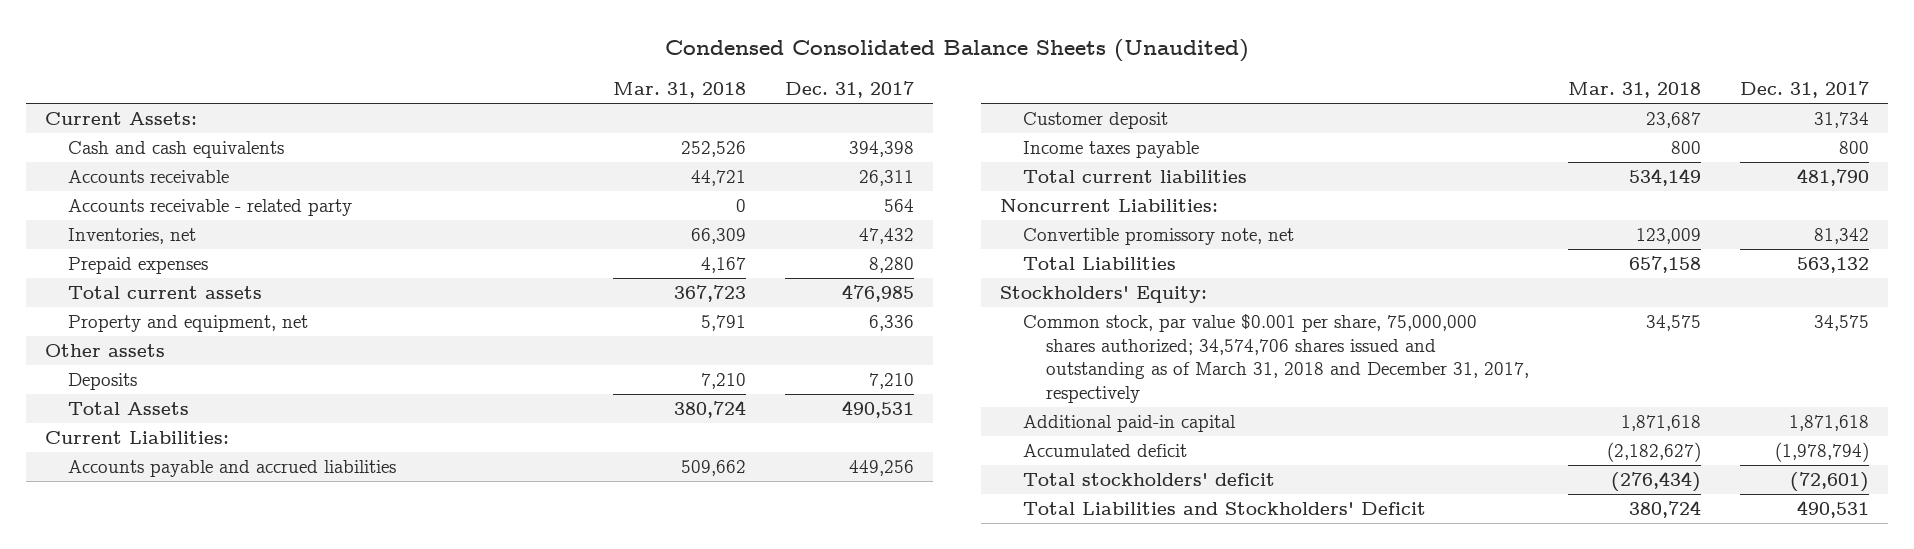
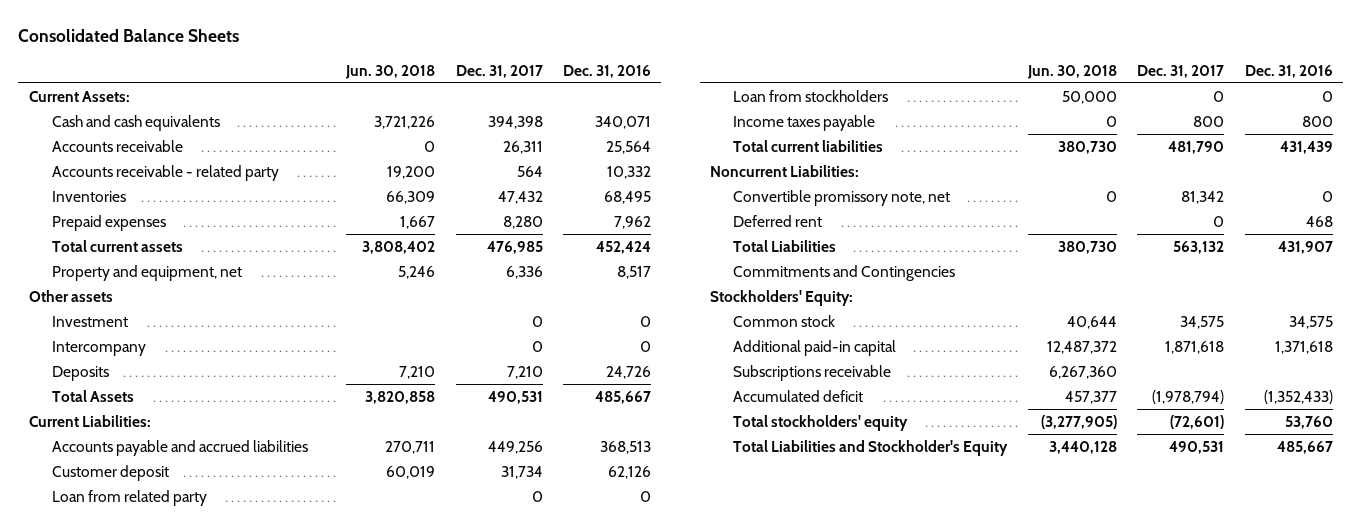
[665,39,1250,63] Condensed Consolidated Balance Sheets (Unaudited) -> [18,29,240,43] Consolidated Balance Sheets
[613,82,747,99] Mar. 31, 2018 -> none
none -> [345,64,436,79] Jun. 30, 2018
none -> [563,64,652,78] Dec. 31, 2016
[68,228,197,245] Inventories, net -> [51,191,126,203] Inventories
none -> [51,316,128,328] Investment
none -> [51,341,146,357] Intercompany
none -> [51,490,207,507] Loan from related party
none -> [733,90,889,103] Loan from stockholders
none -> [733,215,823,228] Deferred rent
none -> [733,265,956,282] Commitments and Contingencies
[1023,314,1530,404] Common stock, par value $0.001 per share, 75,000,000 shares authorized; 34,574,706 shares issued and outstanding as of March 31, 2018 and December 31, 2017, respectively -> [733,315,836,328] Common stock
none -> [733,365,892,382] Subscriptions receivable
[1023,473,1276,487] Total stockholders' deficit -> [733,415,909,432] Total stockholders' equity
[1023,502,1427,516] Total Liabilities and Stockholders' Deficit -> [733,440,1009,457] Total Liabilities and Stockholder's Equity

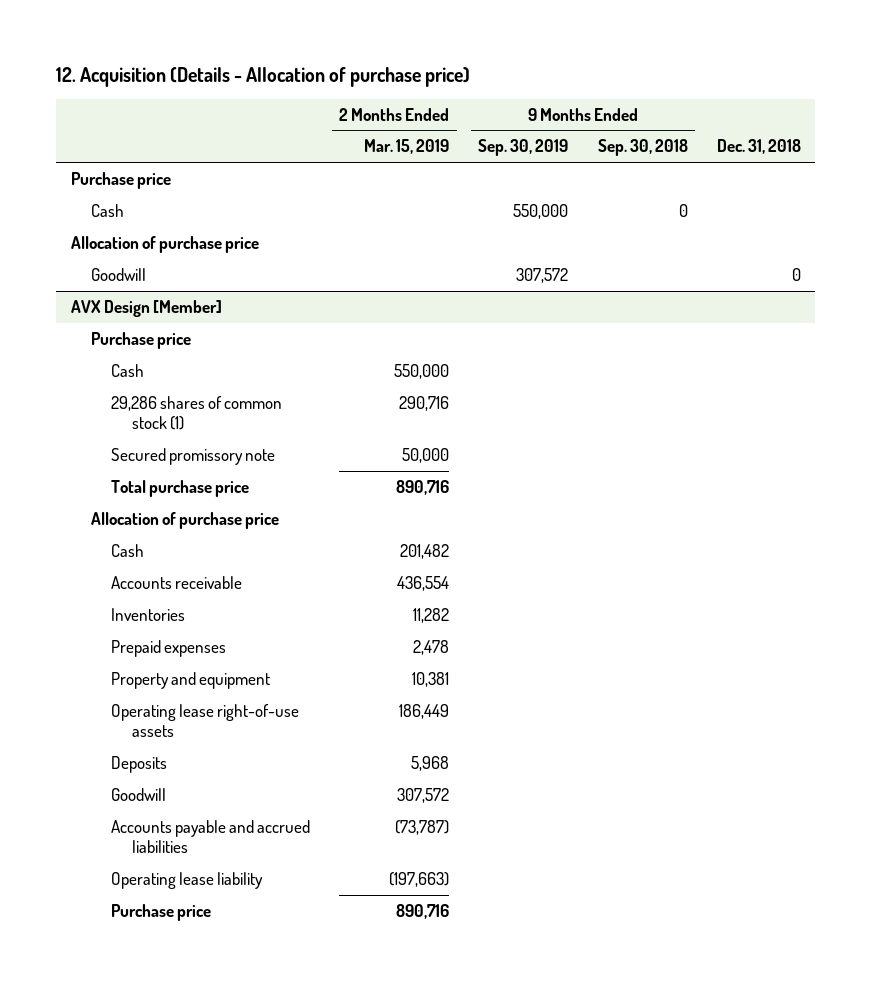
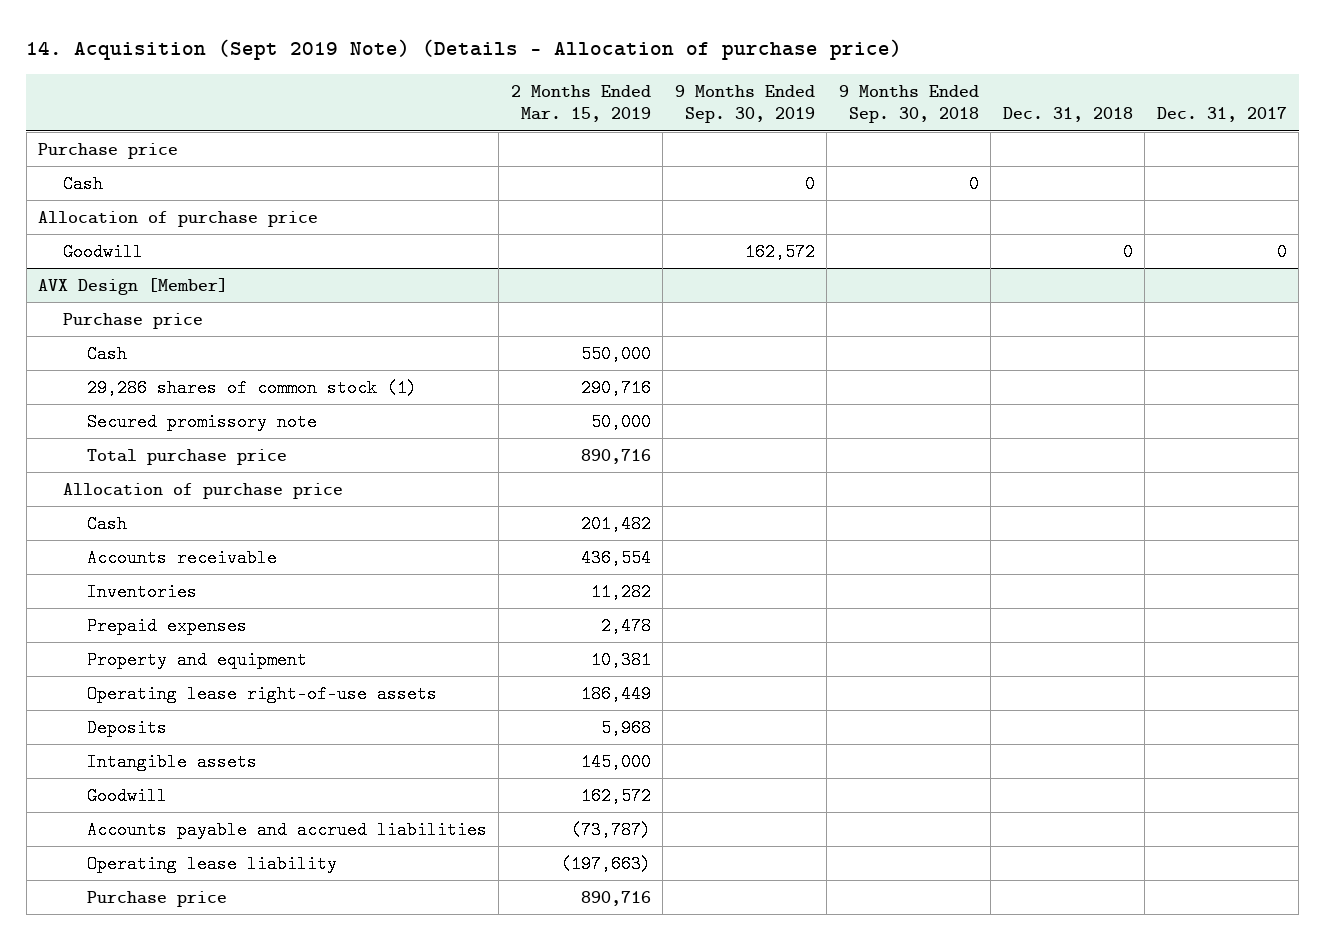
[56,67,471,88] 12. Acquisition (Details - Allocation of purchase price) -> [26,39,903,61] 14. Acquisition (Sept 2019 Note) (Details - Allocation of purchase price)
none -> [1156,107,1287,123] Dec. 31, 2017
[513,203,569,219] 550,000 -> [804,174,815,193] 0
[516,267,569,283] 307,572 -> [744,242,815,261] 162,572
none -> [86,752,257,771] Intangible assets
[397,787,450,803] 307,572 -> [580,786,651,805] 162,572

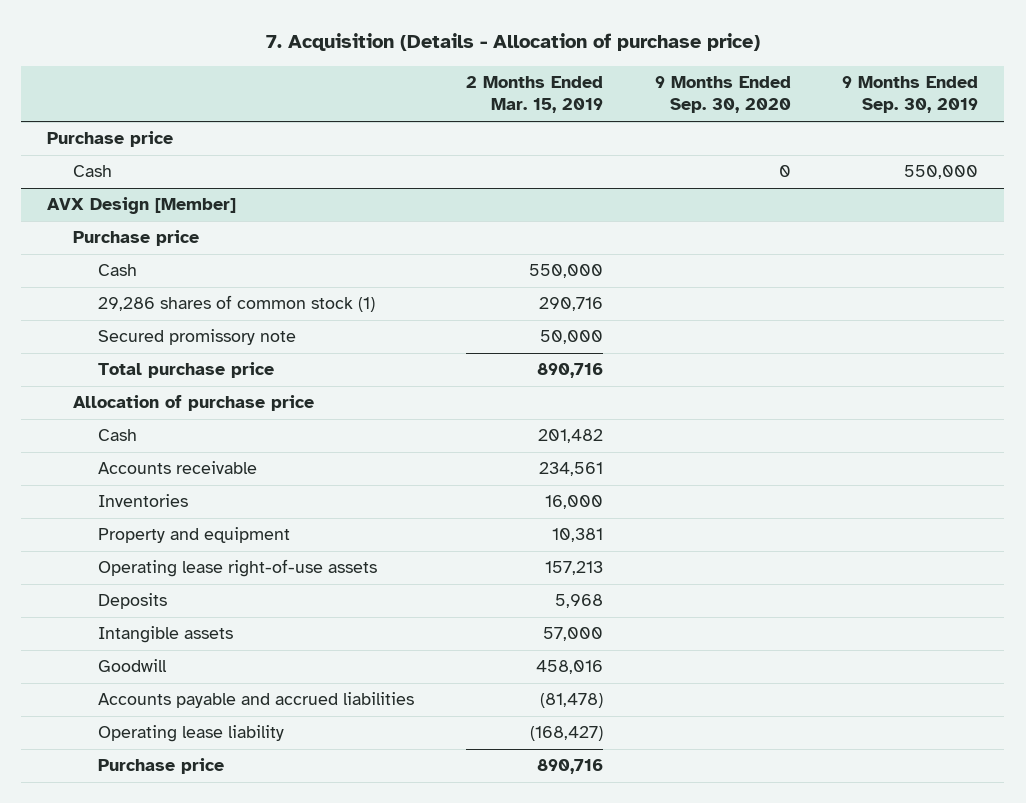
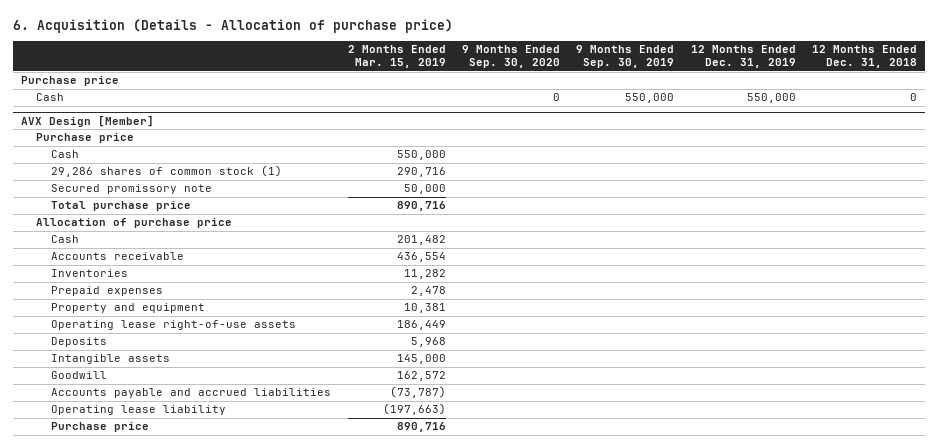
[265,33,760,52] 7. Acquisition (Details - Allocation of purchase price) -> [12,19,453,34] 6. Acquisition (Details - Allocation of purchase price)
none -> [690,45,796,69] 12 Months Ended Dec. 31, 2019
none -> [811,45,917,69] 12 Months Ended Dec. 31, 2018
[539,462,604,477] 234,561 -> [396,252,446,263] 436,554
[545,495,604,510] 16,000 -> [403,269,446,280] 11,282
none -> [51,286,164,297] Prepaid expenses
[545,561,604,576] 157,213 -> [396,320,446,331] 186,449
[543,627,604,642] 57,000 -> [396,354,446,365] 145,000
[536,660,604,675] 458,016 -> [396,371,446,382] 162,572
[540,693,604,709] (81,478) -> [389,386,446,399] (73,787)
[530,726,604,742] (168,427) -> [382,403,446,416] (197,663)

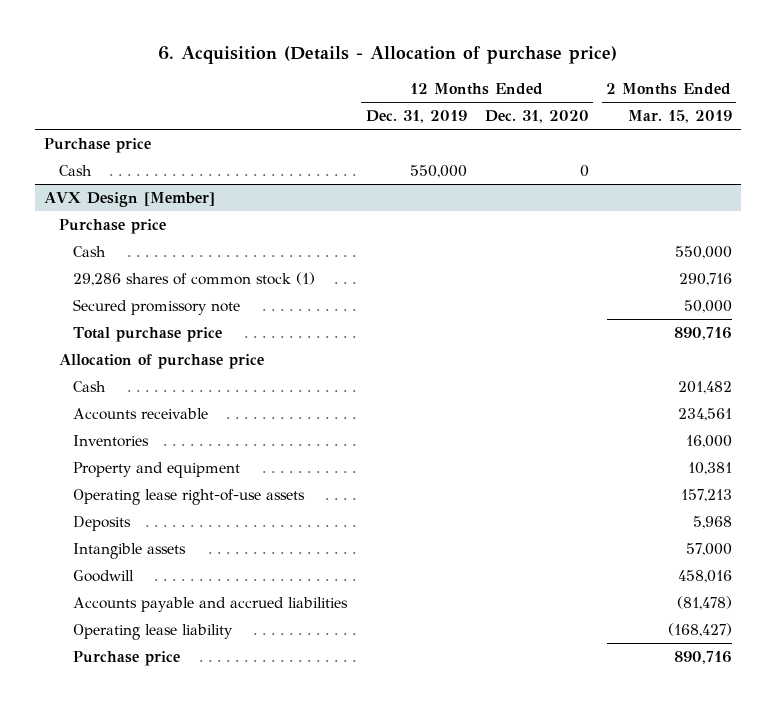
[461,45,560,69] 9 Months Ended Sep. 30, 2020 -> none
[576,45,675,69] 9 Months Ended Sep. 30, 2019 -> none
[811,45,917,69] 12 Months Ended Dec. 31, 2018 -> none
none -> [484,110,589,124] Dec. 31, 2020
[51,286,164,297] Prepaid expenses -> none
[396,252,446,263] 436,554 -> [677,407,732,421] 234,561
[403,269,446,280] 11,282 -> [685,434,732,448] 16,000
[396,320,446,331] 186,449 -> [680,488,732,502] 157,213
[396,354,446,365] 145,000 -> [685,542,732,556] 57,000
[396,371,446,382] 162,572 -> [677,569,732,583] 458,016
[389,386,446,399] (73,787) -> [676,595,732,610] (81,478)
[382,403,446,416] (197,663) -> [667,622,732,637] (168,427)

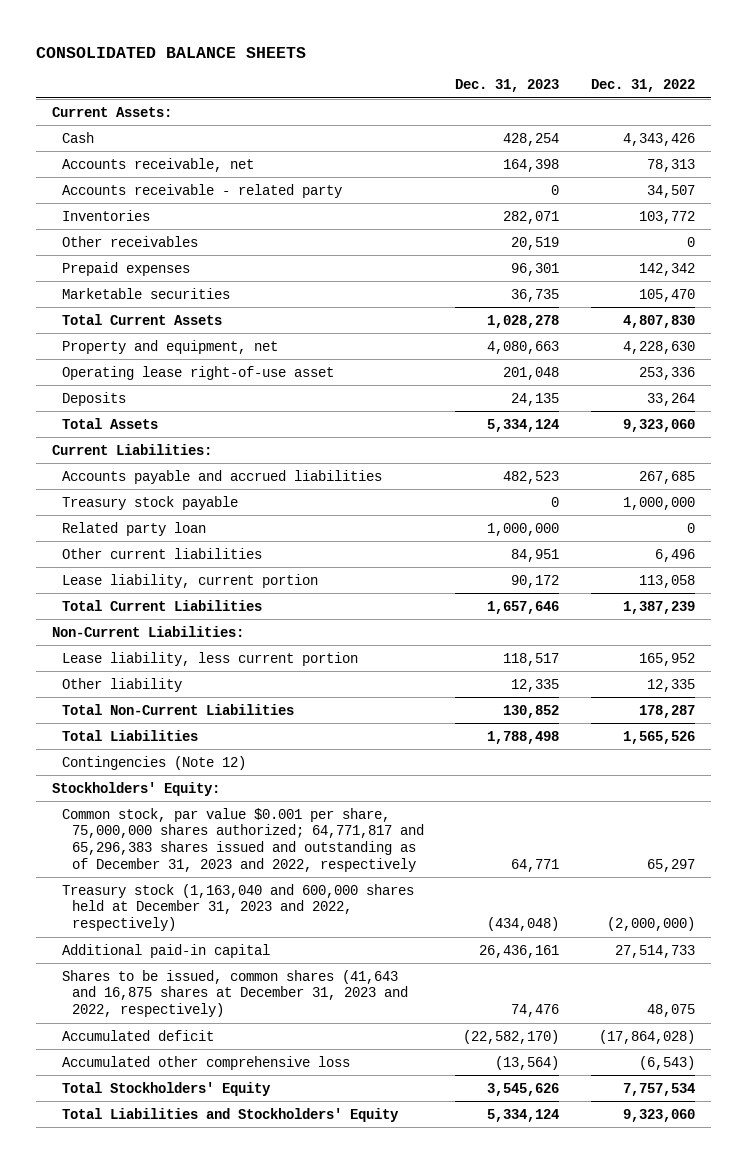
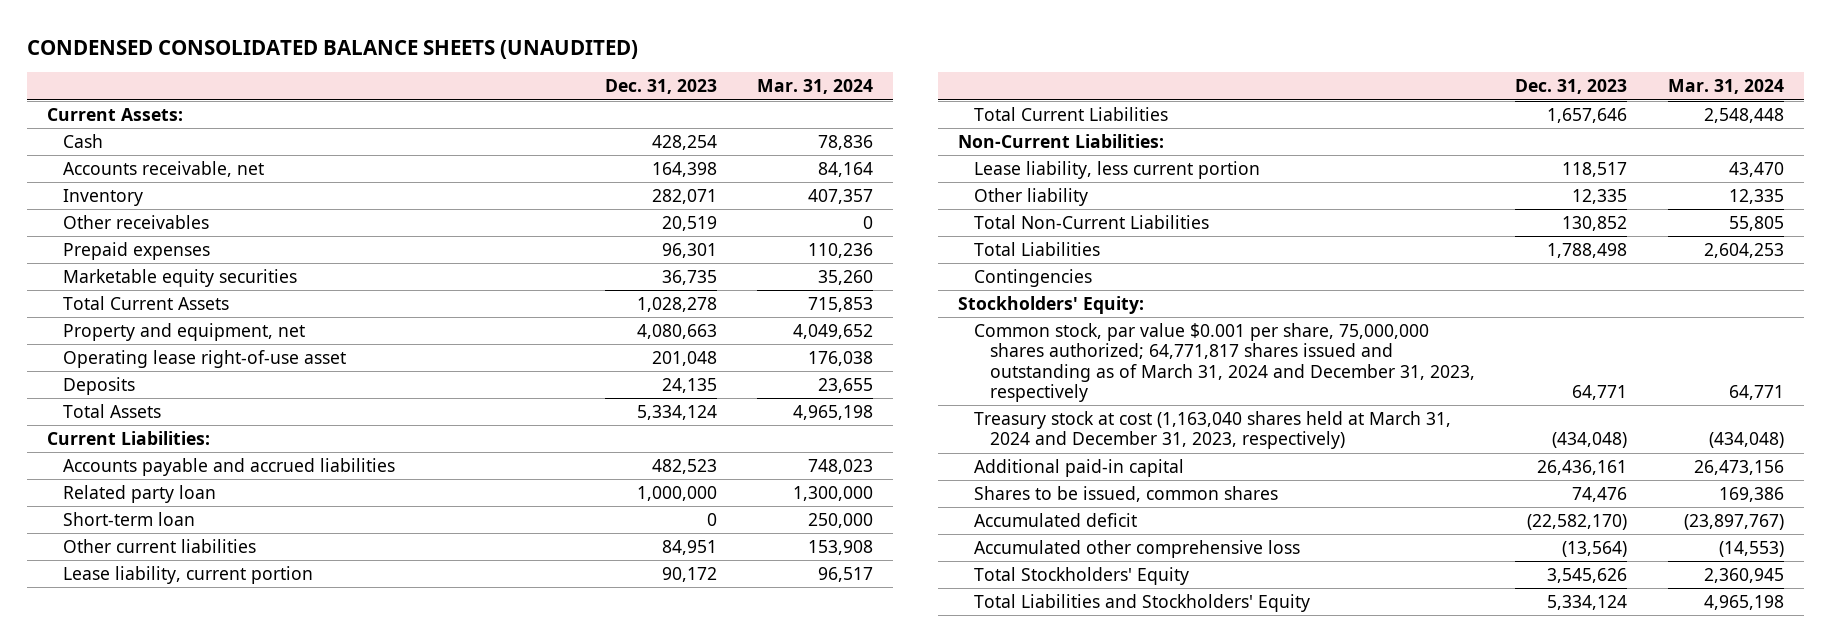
[35,46,306,58] CONSOLIDATED BALANCE SHEETS -> [27,39,639,59] CONDENSED CONSOLIDATED BALANCE SHEETS (UNAUDITED)
[590,79,695,93] Dec. 31, 2022 -> none
none -> [757,79,874,95] Mar. 31, 2024
[61,183,342,198] Accounts receivable - related party -> none
[61,209,150,221] Inventories -> [63,188,144,206] Inventory
[61,287,230,299] Marketable securities -> [63,268,298,287] Marketable equity securities
[61,495,238,510] Treasury stock payable -> none
none -> [63,511,196,526] Short-term loan
[61,755,246,770] Contingencies (Note 12) -> [973,268,1092,287] Contingencies
[61,807,424,873] Common stock, par value $0.001 per share, 75,000,000 shares authorized; 64,771,817 and 65,296,383 shares issued and outstanding as of December 31, 2023 and 2022, respectively -> [973,322,1475,403] Common stock, par value $0.001 per share, 75,000,000 shares authorized; 64,771,817 shares issued and outstanding as of March 31, 2024 and December 31, 2023, respectively
[61,883,414,932] Treasury stock (1,163,040 and 600,000 shares held at December 31, 2023 and 2022, respectively) -> [973,410,1451,450] Treasury stock at cost (1,163,040 shares held at March 31, 2024 and December 31, 2023, respectively)
[61,969,408,1018] Shares to be issued, common shares (41,643 and 16,875 shares at December 31, 2023 and 2022, respectively) -> [973,485,1278,502] Shares to be issued, common shares

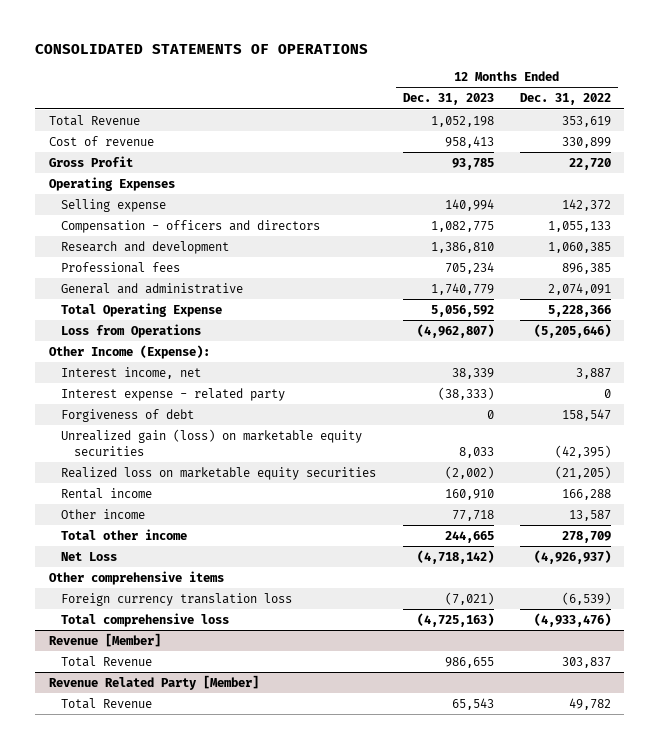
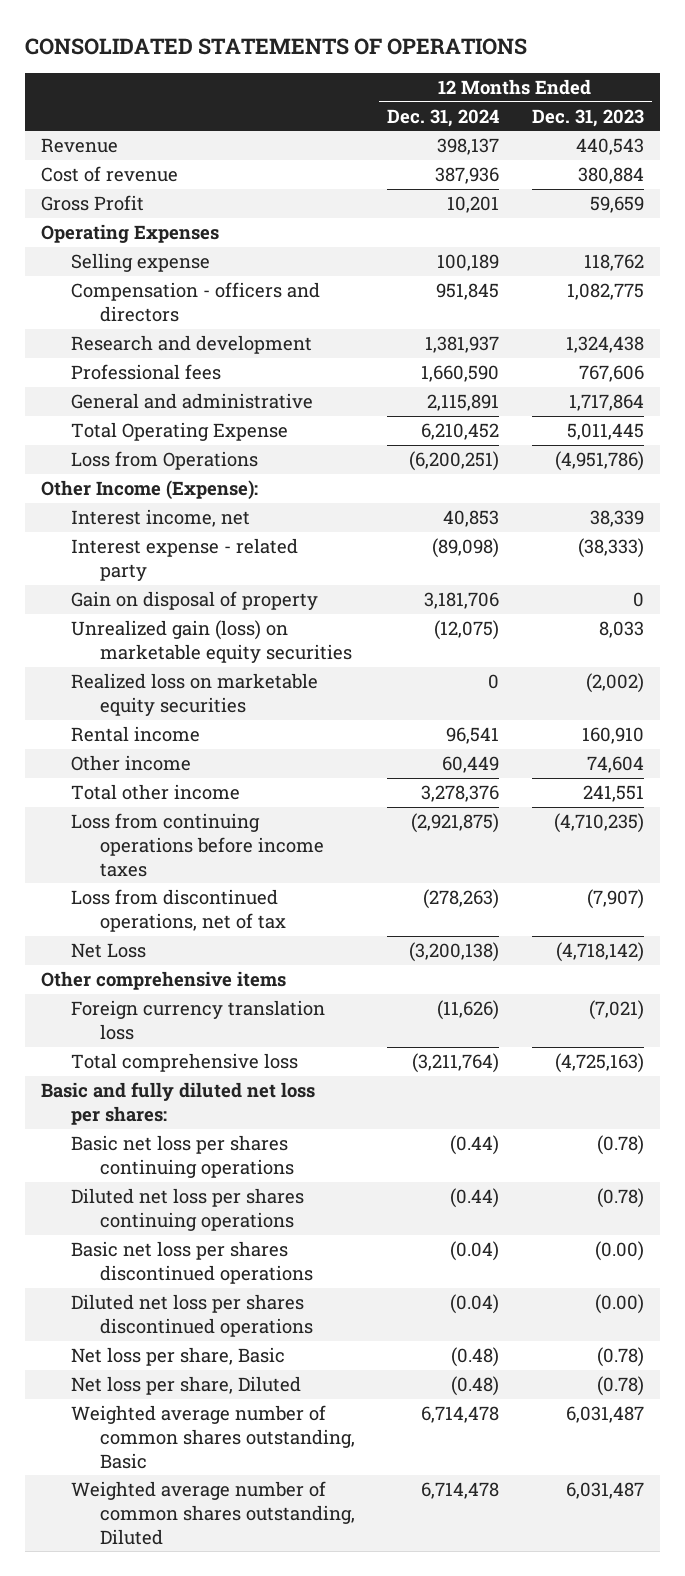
[520,93,612,106] Dec. 31, 2022 -> none
none -> [387,108,500,127] Dec. 31, 2024
[48,114,140,126] Total Revenue -> [41,138,119,154] Revenue
[430,115,494,127] 1,052,198 -> [575,138,644,156] 440,543
[444,135,494,148] 958,413 -> [577,167,644,185] 380,884
[451,157,494,170] 93,785 -> [589,196,644,214] 59,659
[444,198,494,211] 140,994 -> [583,254,644,272] 118,762
[430,241,494,253] 1,386,810 -> [565,336,644,354] 1,324,438
[444,261,494,274] 705,234 -> [578,365,644,383] 767,606
[430,282,494,295] 1,740,779 -> [568,394,644,412] 1,717,864
[430,304,494,317] 5,056,592 -> [566,423,644,441] 5,011,445
[416,323,494,338] (4,962,807) -> [554,451,644,472] (4,951,786)
[61,408,195,422] Forgiveness of debt -> none
none -> [70,591,318,611] Gain on disposal of property
[451,509,494,521] 77,718 -> [586,756,644,774] 74,604
[444,530,494,543] 244,665 -> [582,785,644,803] 241,551
none -> [70,813,324,877] Loss from continuing operations before income taxes
none -> [70,889,286,932] Loss from discontinued operations, net of tax
[48,632,161,647] Revenue [Member] -> none
[61,655,153,667] Total Revenue -> none
[48,674,259,690] Revenue Related Party [Member] -> none
[61,697,153,709] Total Revenue -> none
none -> [41,1082,316,1125] Basic and fully diluted net loss per shares:
none -> [70,1135,294,1178] Basic net loss per shares continuing operations
none -> [70,1188,304,1231] Diluted net loss per shares continuing operations
none -> [70,1241,313,1284] Basic net loss per shares discontinued operations
none -> [70,1294,313,1337] Diluted net loss per shares discontinued operations
none -> [70,1347,285,1367] Net loss per share, Basic
none -> [70,1376,301,1396] Net loss per share, Diluted
none -> [70,1405,355,1469] Weighted average number of common shares outstanding, Basic
none -> [70,1481,355,1545] Weighted average number of common shares outstanding, Diluted

